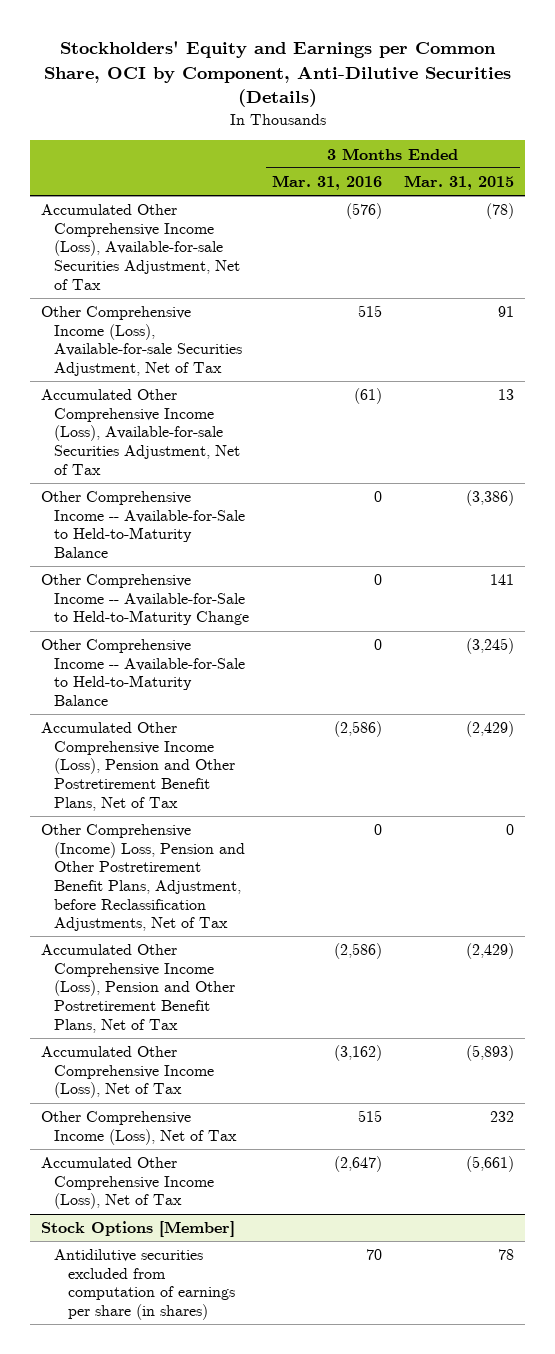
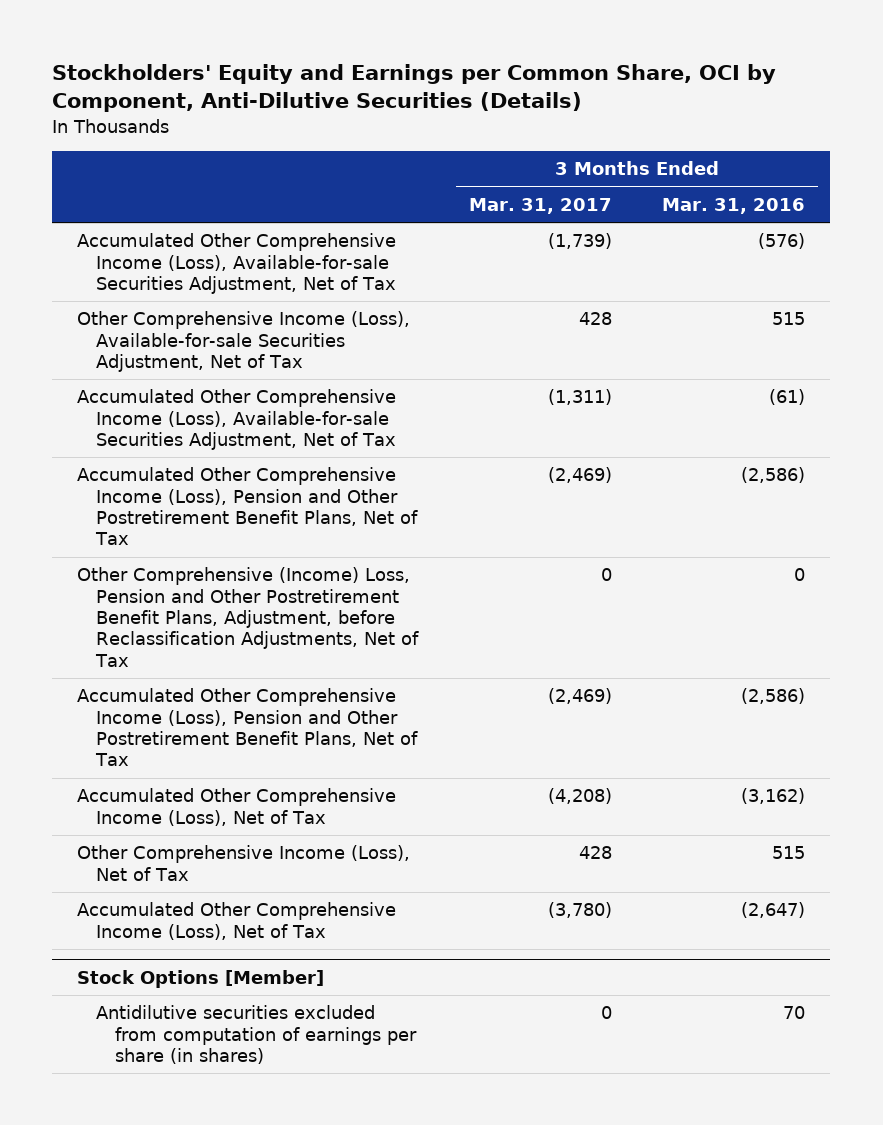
[404,174,515,190] Mar. 31, 2015 -> none
none -> [468,197,612,214] Mar. 31, 2017
[40,491,246,558] Other Comprehensive Income -- Available-for-Sale to Held-to-Maturity Balance -> none
[40,574,250,626] Other Comprehensive Income -- Available-for-Sale to Held-to-Maturity Change -> none
[40,639,246,706] Other Comprehensive Income -- Available-for-Sale to Held-to-Maturity Balance -> none

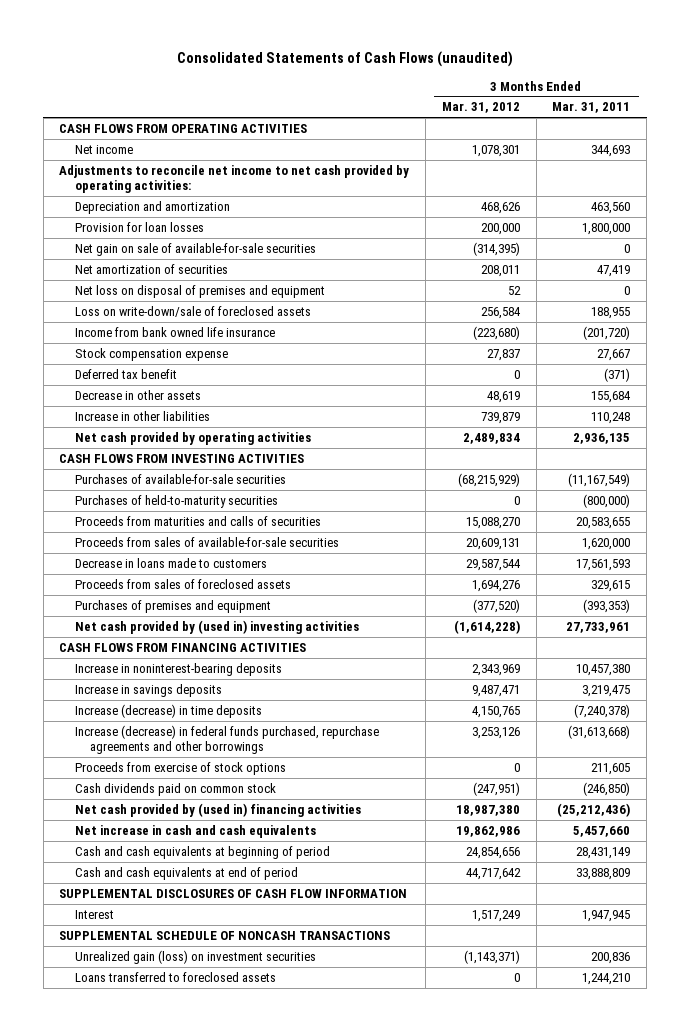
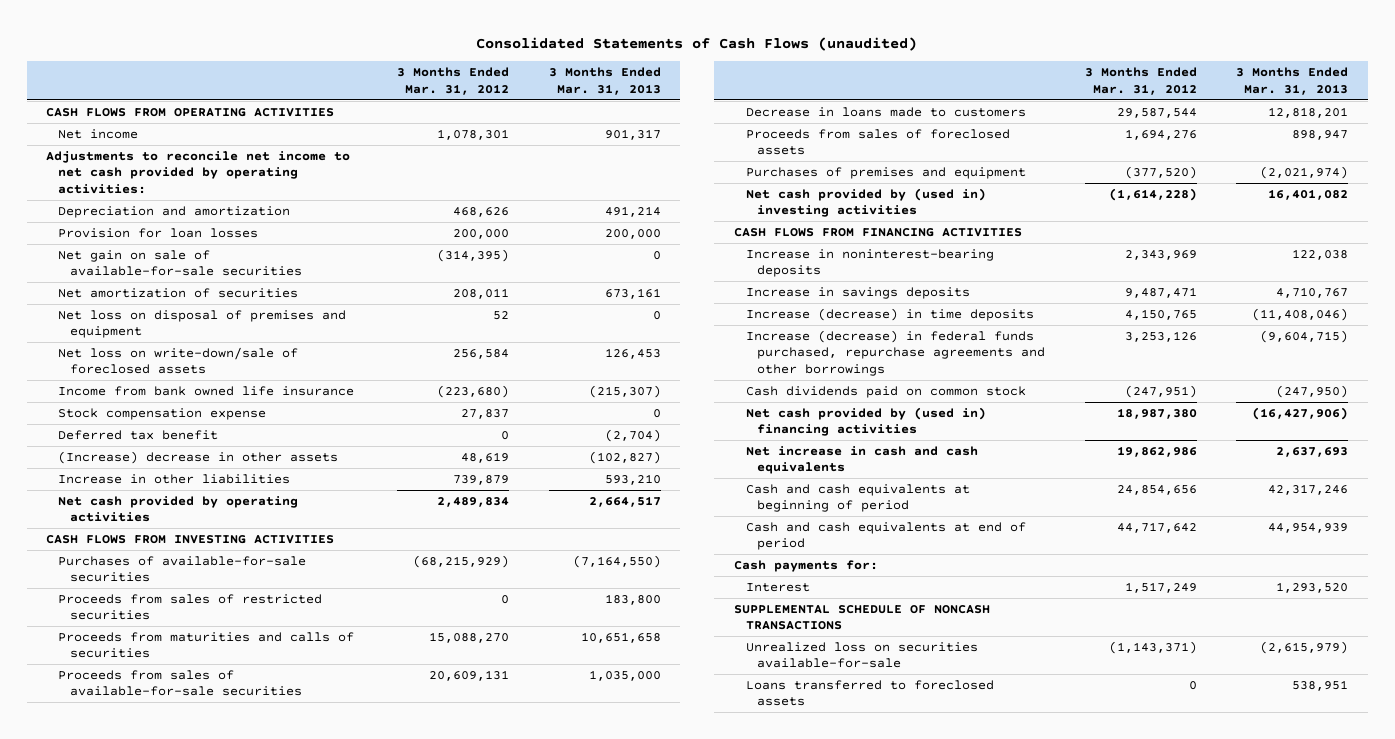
[552,102,631,114] Mar. 31, 2011 -> none
none -> [548,67,661,95] 3 Months Ended Mar. 31, 2013
[74,305,311,317] Loss on write-down/sale of foreclosed assets -> [58,347,299,375] Net loss on write-down/sale of foreclosed assets
[74,389,201,400] Decrease in other assets -> [58,451,339,465] (Increase) decrease in other assets
[74,494,278,508] Purchases of held-to-maturity securities -> none
none -> [58,594,323,621] Proceeds from sales of restricted securities
[74,761,286,775] Proceeds from exercise of stock options -> none
[59,888,408,898] SUPPLEMENTAL DISCLOSURES OF CASH FLOW INFORMATION -> none
none -> [734,560,879,573] Cash payments for:
[74,949,316,964] Unrealized gain (loss) on investment securities -> [745,642,978,669] Unrealized loss on securities available-for-sale

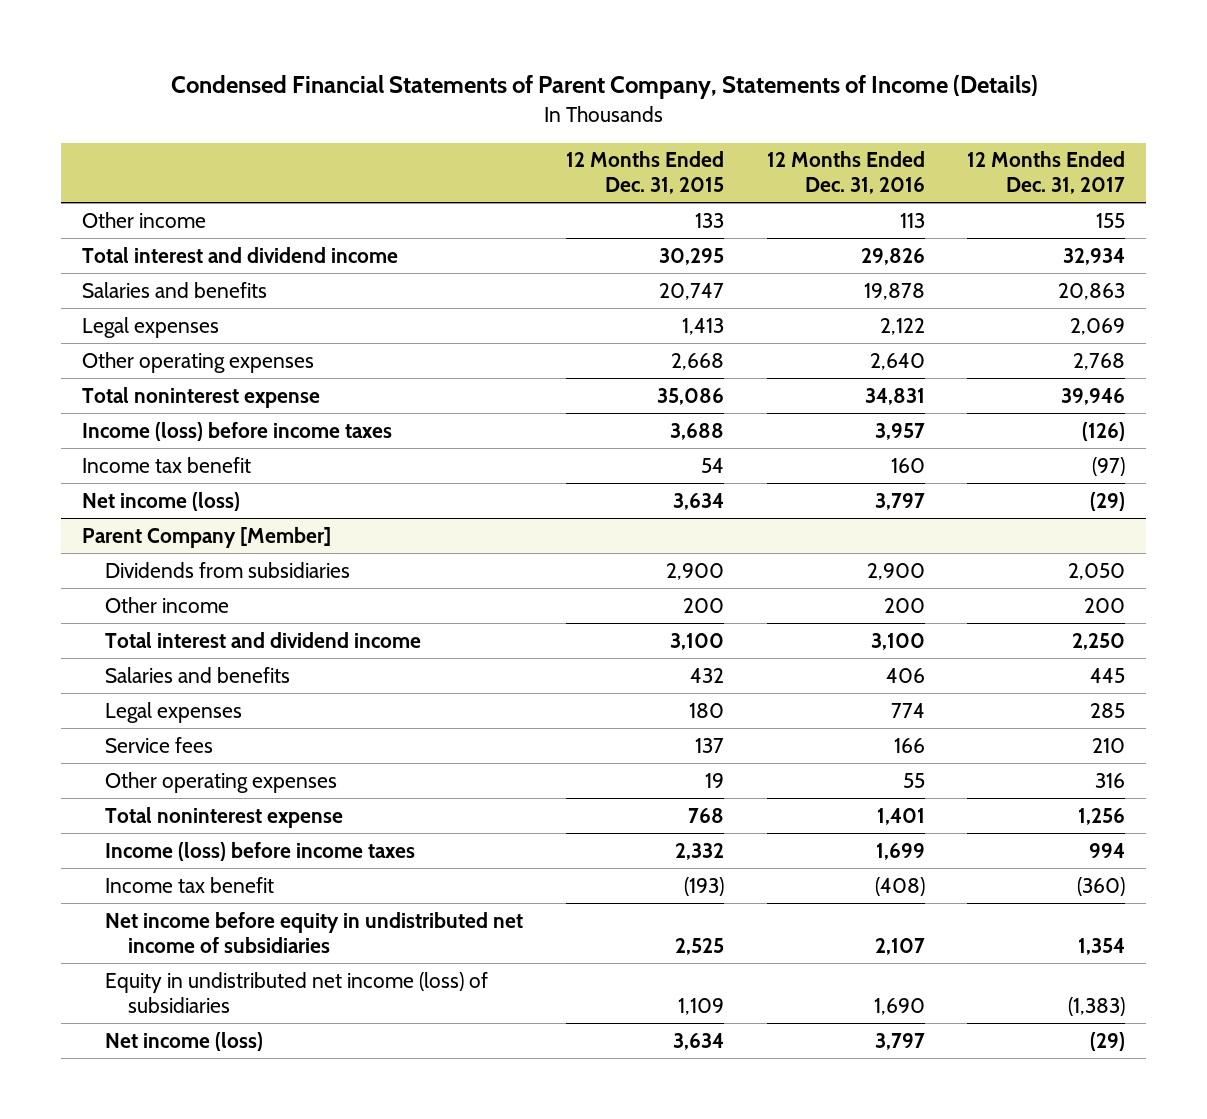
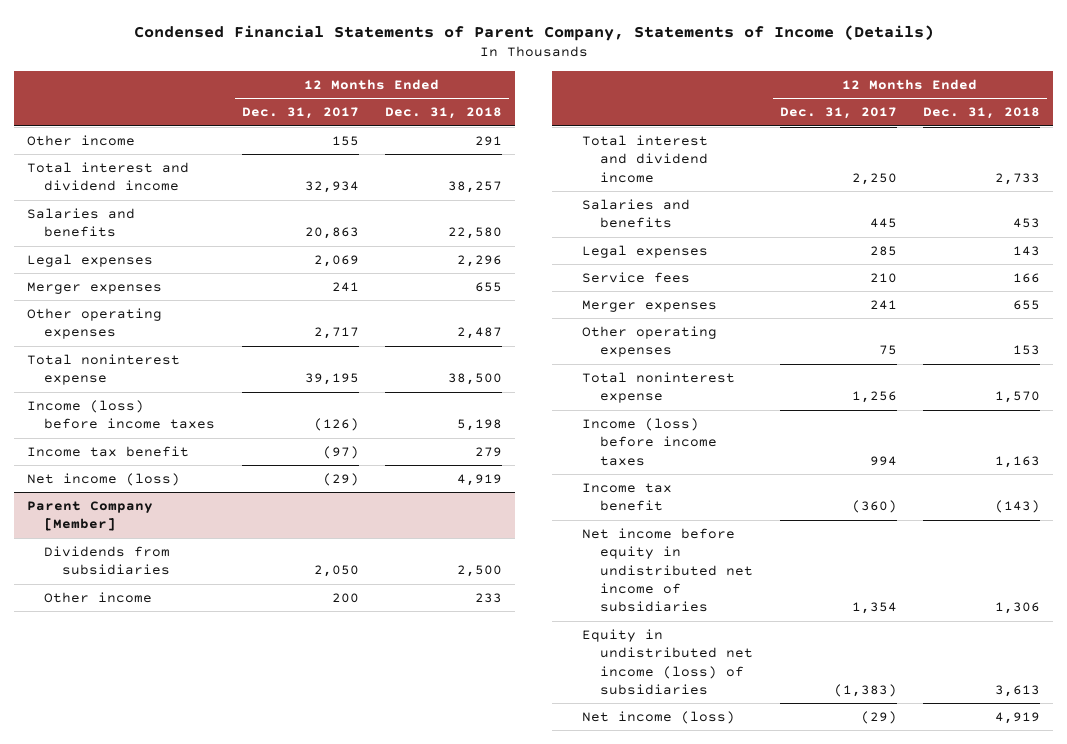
[565,151,724,195] 12 Months Ended Dec. 31, 2015 -> none
[766,151,925,195] 12 Months Ended Dec. 31, 2016 -> none
none -> [385,107,503,120] Dec. 31, 2018
none -> [27,281,163,294] Merger expenses
[1073,352,1126,370] 2,768 -> [313,327,359,340] 2,717
[1061,387,1126,405] 39,946 -> [304,373,359,386] 39,195
none -> [582,299,718,312] Merger expenses
[1095,772,1126,788] 316 -> [878,345,897,356] 75

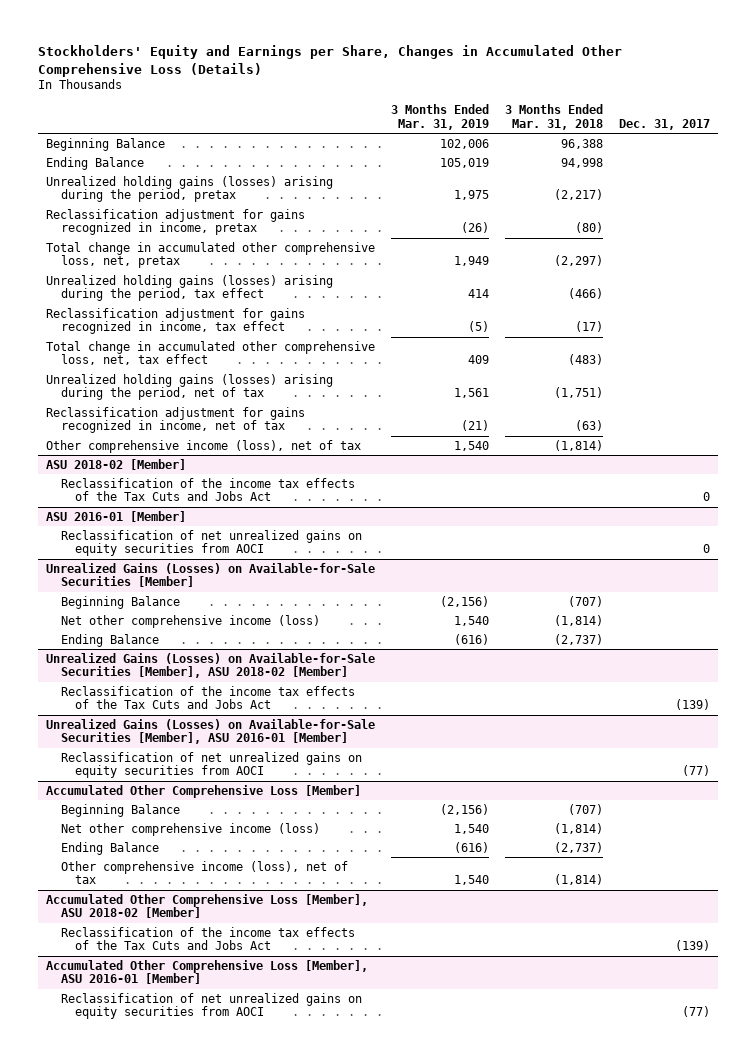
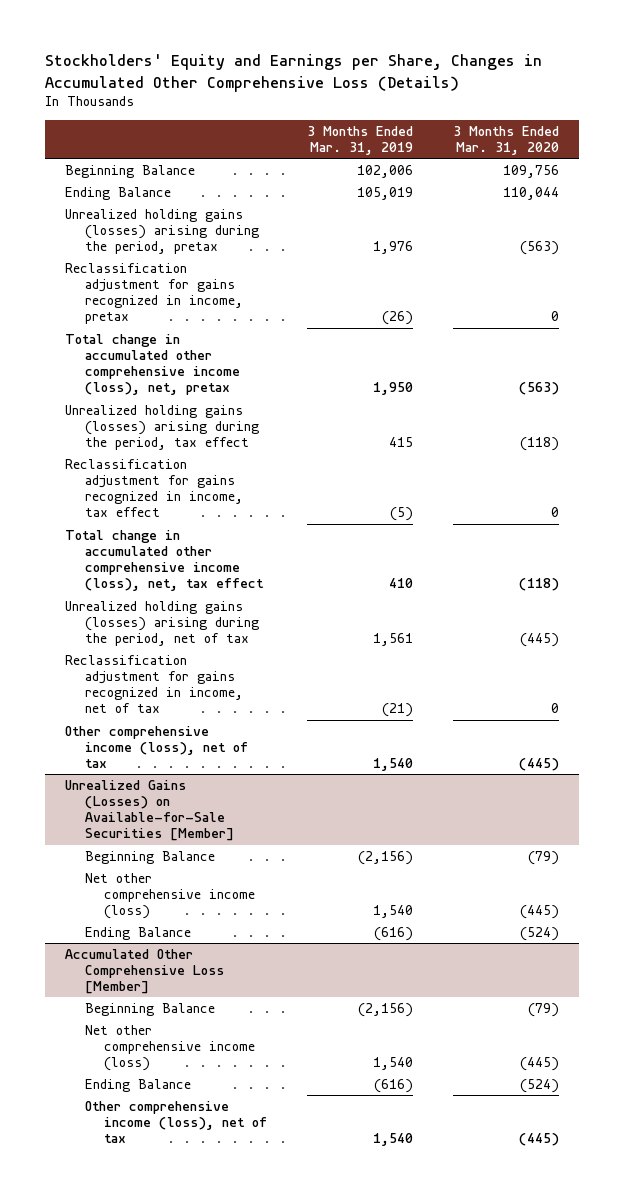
[505,104,604,130] 3 Months Ended Mar. 31, 2018 -> none
[619,118,711,130] Dec. 31, 2017 -> none
none -> [452,126,559,156] 3 Months Ended Mar. 31, 2020
[454,190,490,201] 1,975 -> [373,241,414,255] 1,976
[46,241,376,269] Total change in accumulated other comprehensive loss, net, pretax -> [64,333,240,396] Total change in accumulated other comprehensive income (loss), net, pretax
[454,256,490,267] 1,949 -> [373,382,414,396] 1,950
[468,289,490,299] 414 -> [389,437,414,448] 415
[46,340,376,366] Total change in accumulated other comprehensive loss, net, tax effect -> [64,529,264,592] Total change in accumulated other comprehensive income (loss), net, tax effect
[468,355,490,365] 409 -> [389,578,414,589] 410
[46,458,187,470] ASU 2018-02 [Member] -> none
[60,477,355,502] Reclassification of the income tax effects of the Tax Cuts and Jobs Act -> none
[46,510,187,522] ASU 2016-01 [Member] -> none
[60,529,362,557] Reclassification of net unrealized gains on equity securities from AOCI -> none
[46,652,376,679] Unrealized Gains (Losses) on Available-for-Sale Securities [Member], ASU 2018-02 [Member] -> none
[60,685,355,710] Reclassification of the income tax effects of the Tax Cuts and Jobs Act -> none
[46,718,376,745] Unrealized Gains (Losses) on Available-for-Sale Securities [Member], ASU 2016-01 [Member] -> none
[60,751,362,779] Reclassification of net unrealized gains on equity securities from AOCI -> none
[46,893,369,919] Accumulated Other Comprehensive Loss [Member], ASU 2018-02 [Member] -> none
[60,926,355,951] Reclassification of the income tax effects of the Tax Cuts and Jobs Act -> none
[46,959,369,985] Accumulated Other Comprehensive Loss [Member], ASU 2016-01 [Member] -> none
[60,992,362,1020] Reclassification of net unrealized gains on equity securities from AOCI -> none

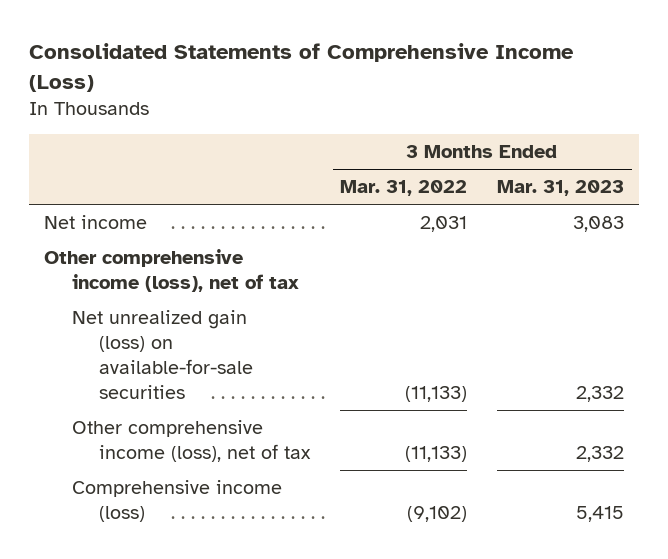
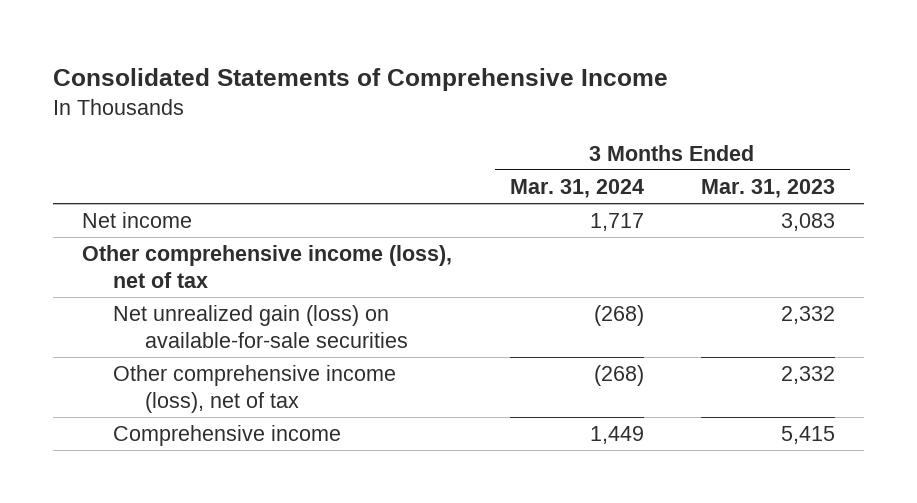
[28,42,574,92] Consolidated Statements of Comprehensive Income (Loss) -> [52,68,668,92] Consolidated Statements of Comprehensive Income
[340,180,468,197] Mar. 31, 2022 -> none
none -> [509,178,644,198] Mar. 31, 2024
[71,480,282,523] Comprehensive income (loss) -> [113,425,342,447] Comprehensive income

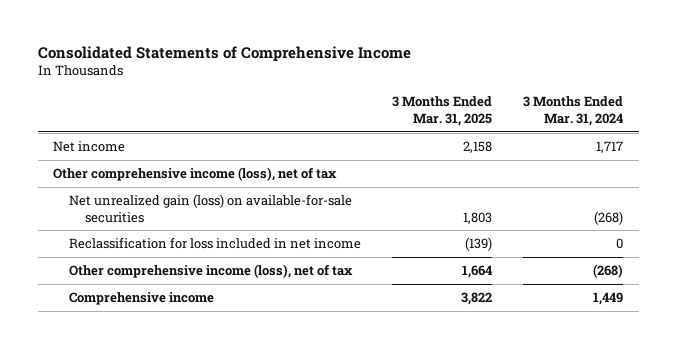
[701,178,836,198] Mar. 31, 2023 -> none
none -> [392,96,493,127] 3 Months Ended Mar. 31, 2025
none -> [69,236,362,249] Reclassification for loss included in net income

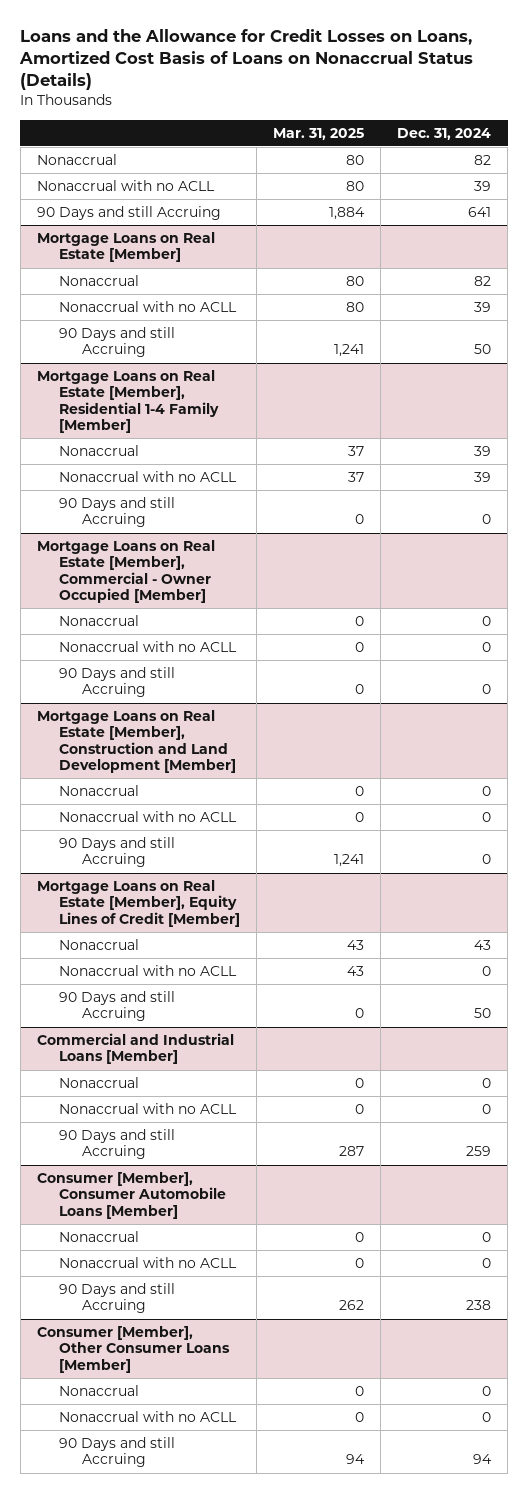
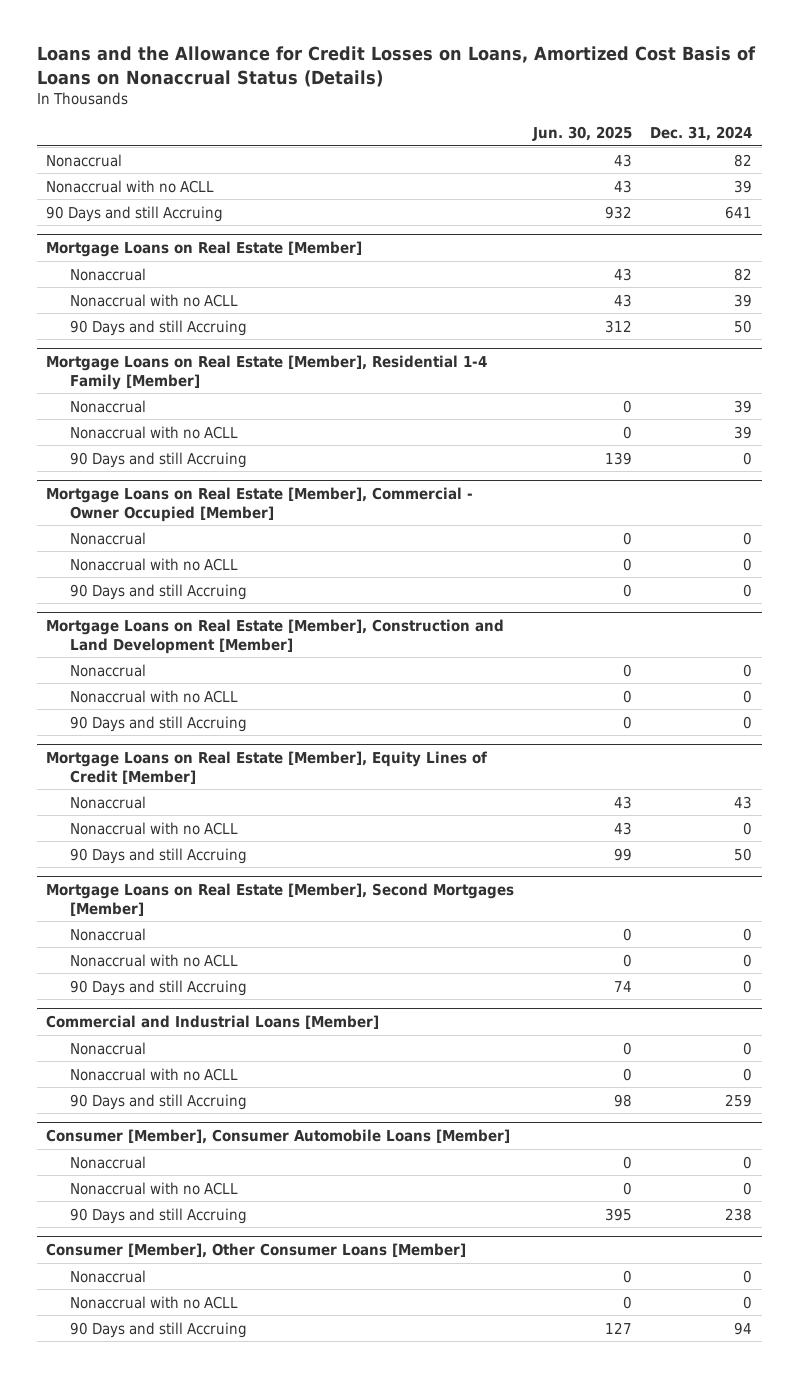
[273,127,365,140] Mar. 31, 2025 -> none
none -> [531,126,632,142] Jun. 30, 2025
none -> [46,883,515,916] Mortgage Loans on Real Estate [Member], Second Mortgages [Member]
none -> [69,927,146,941] Nonaccrual
none -> [69,953,238,967] Nonaccrual with no ACLL
none -> [69,979,247,996] 90 Days and still Accruing

